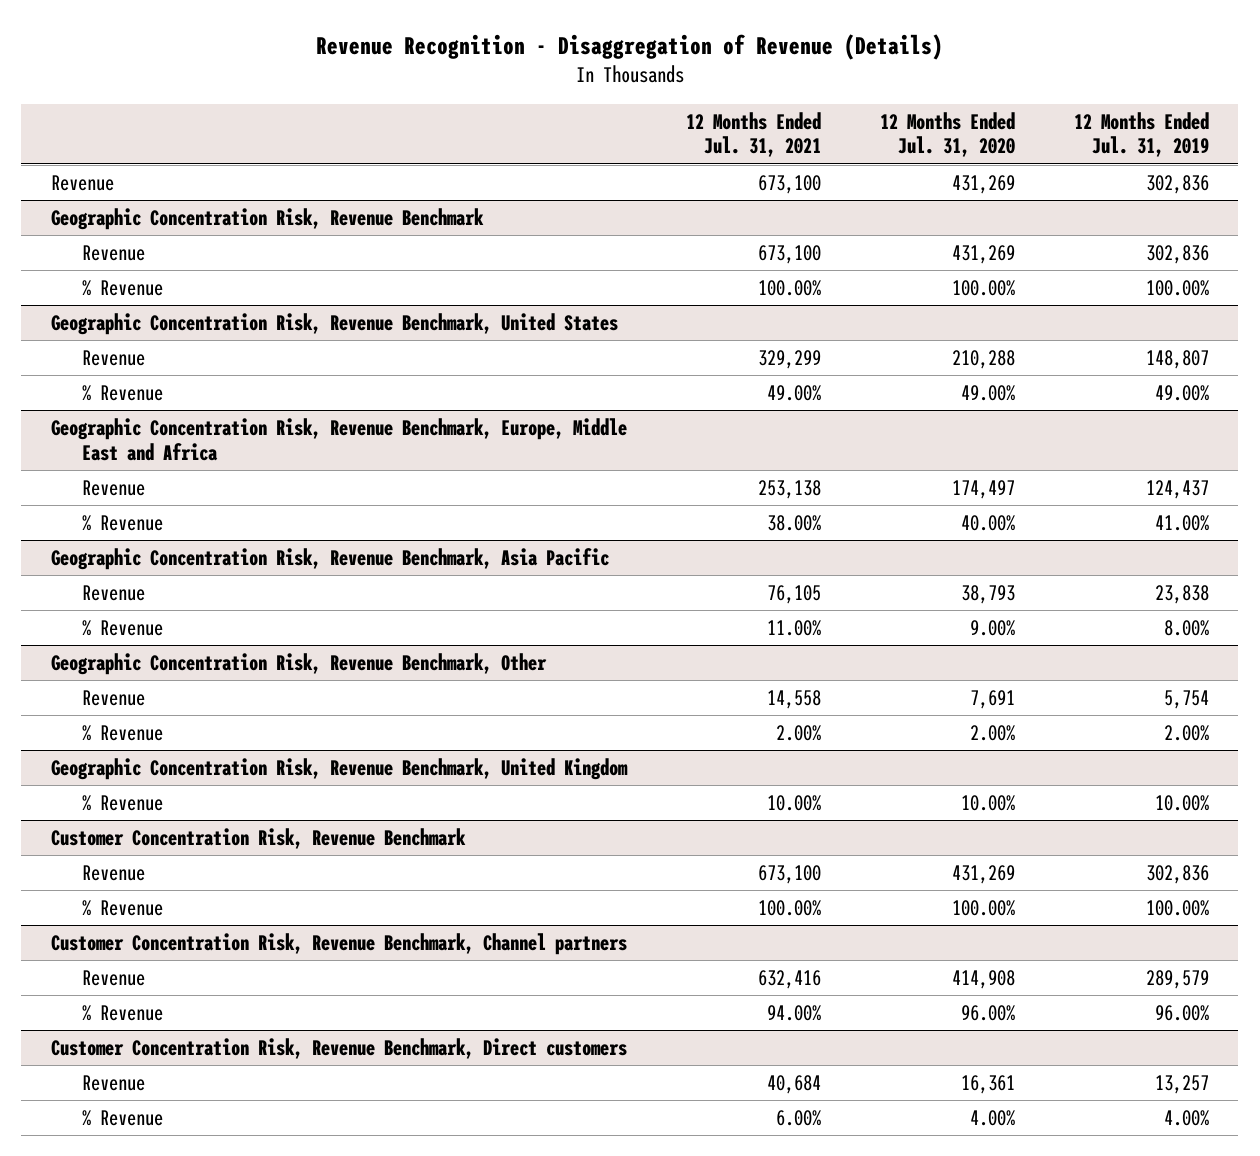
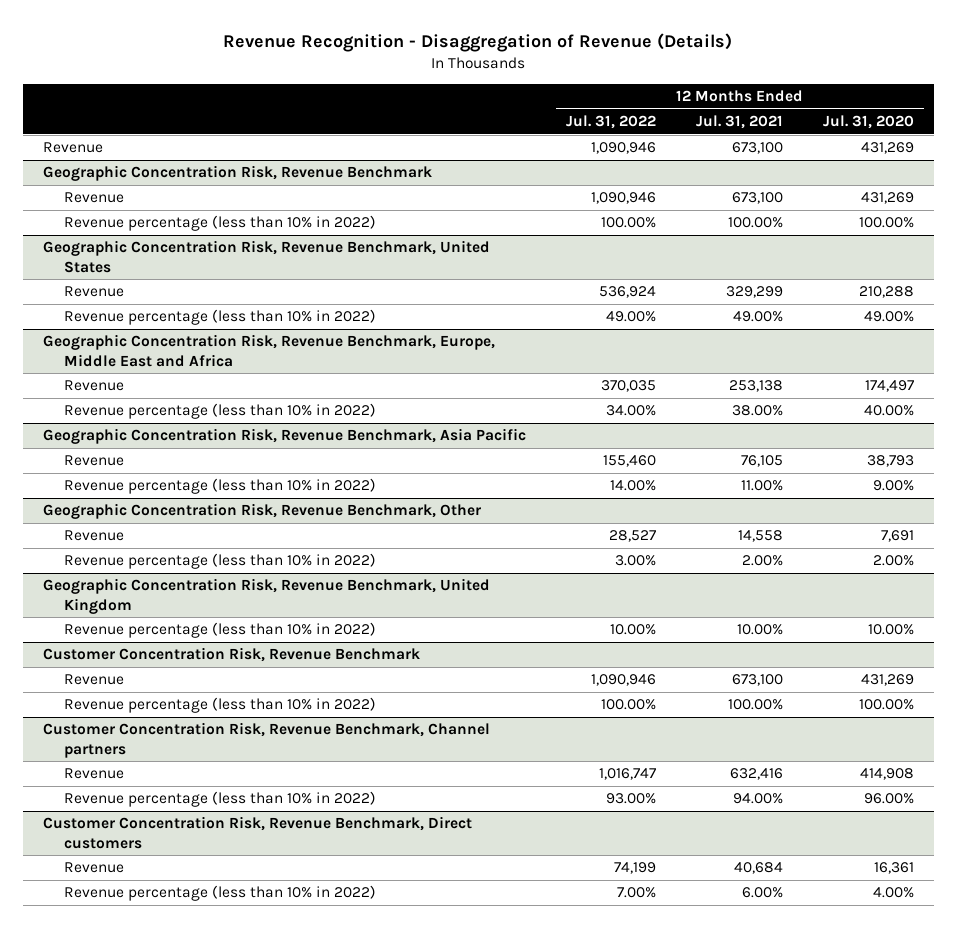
[1073,111,1209,158] 12 Months Ended Jul. 31, 2019 -> none
none -> [565,115,656,130] Jul. 31, 2022
[82,280,164,297] % Revenue -> [64,215,377,232] Revenue percentage (less than 10% in 2022)
[82,385,164,402] % Revenue -> [64,309,377,326] Revenue percentage (less than 10% in 2022)
[82,515,164,532] % Revenue -> [64,403,377,420] Revenue percentage (less than 10% in 2022)
[82,620,164,637] % Revenue -> [64,478,377,495] Revenue percentage (less than 10% in 2022)
[82,725,164,742] % Revenue -> [64,553,377,570] Revenue percentage (less than 10% in 2022)
[82,795,164,812] % Revenue -> [64,622,377,639] Revenue percentage (less than 10% in 2022)
[82,900,164,917] % Revenue -> [64,697,377,714] Revenue percentage (less than 10% in 2022)
[82,1005,164,1022] % Revenue -> [64,791,377,808] Revenue percentage (less than 10% in 2022)
[82,1110,164,1127] % Revenue -> [64,885,377,902] Revenue percentage (less than 10% in 2022)

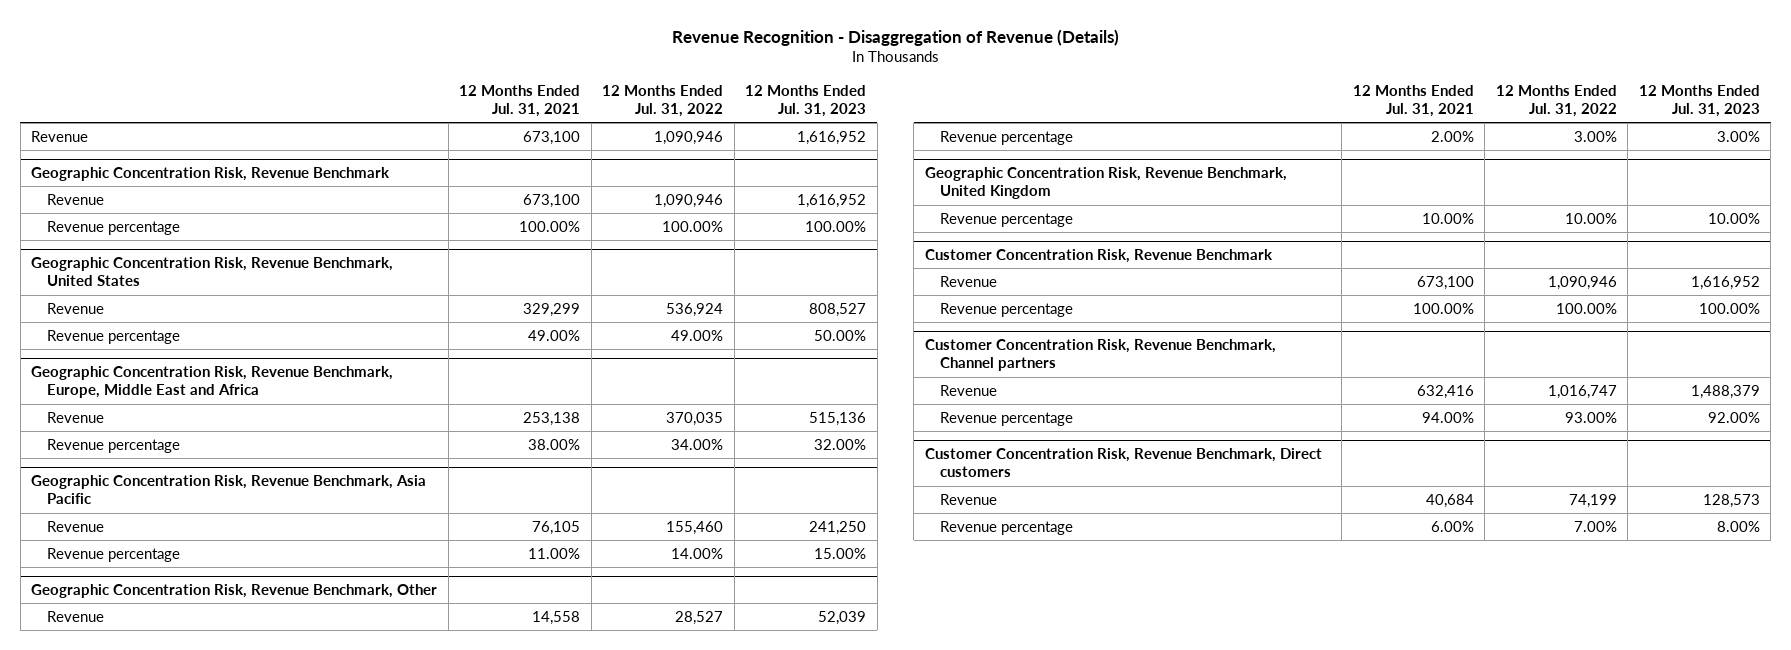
[822,115,914,130] Jul. 31, 2020 -> none
none -> [745,84,867,118] 12 Months Ended Jul. 31, 2023
[64,215,377,232] Revenue percentage (less than 10% in 2022) -> [47,220,181,235] Revenue percentage
[64,309,377,326] Revenue percentage (less than 10% in 2022) -> [47,329,181,344] Revenue percentage
[64,403,377,420] Revenue percentage (less than 10% in 2022) -> [47,438,181,453] Revenue percentage
[64,478,377,495] Revenue percentage (less than 10% in 2022) -> [47,547,181,562] Revenue percentage
[64,553,377,570] Revenue percentage (less than 10% in 2022) -> [940,130,1074,145] Revenue percentage
[64,622,377,639] Revenue percentage (less than 10% in 2022) -> [940,212,1074,227] Revenue percentage
[64,697,377,714] Revenue percentage (less than 10% in 2022) -> [940,302,1074,317] Revenue percentage
[64,791,377,808] Revenue percentage (less than 10% in 2022) -> [940,411,1074,426] Revenue percentage
[64,885,377,902] Revenue percentage (less than 10% in 2022) -> [940,520,1074,535] Revenue percentage

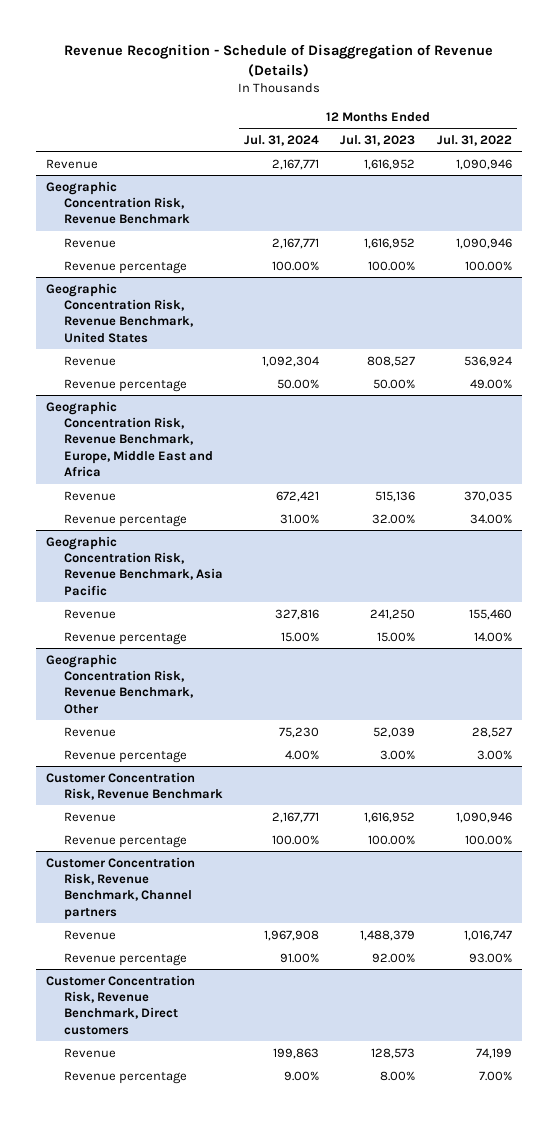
[671,28,1119,46] Revenue Recognition - Disaggregation of Revenue (Details) -> [63,44,493,78] Revenue Recognition - Schedule of Disaggregation of Revenue (Details)
[459,84,581,118] 12 Months Ended Jul. 31, 2021 -> none
none -> [244,134,320,146] Jul. 31, 2024
[924,166,1287,200] Geographic Concentration Risk, Revenue Benchmark, United Kingdom -> none
[940,212,1074,227] Revenue percentage -> none

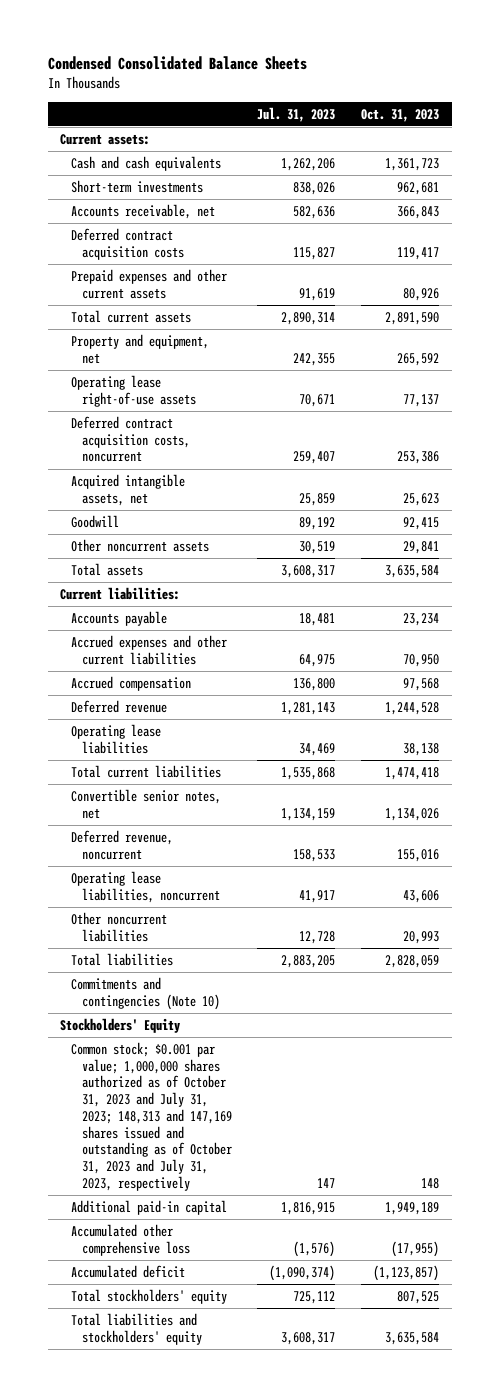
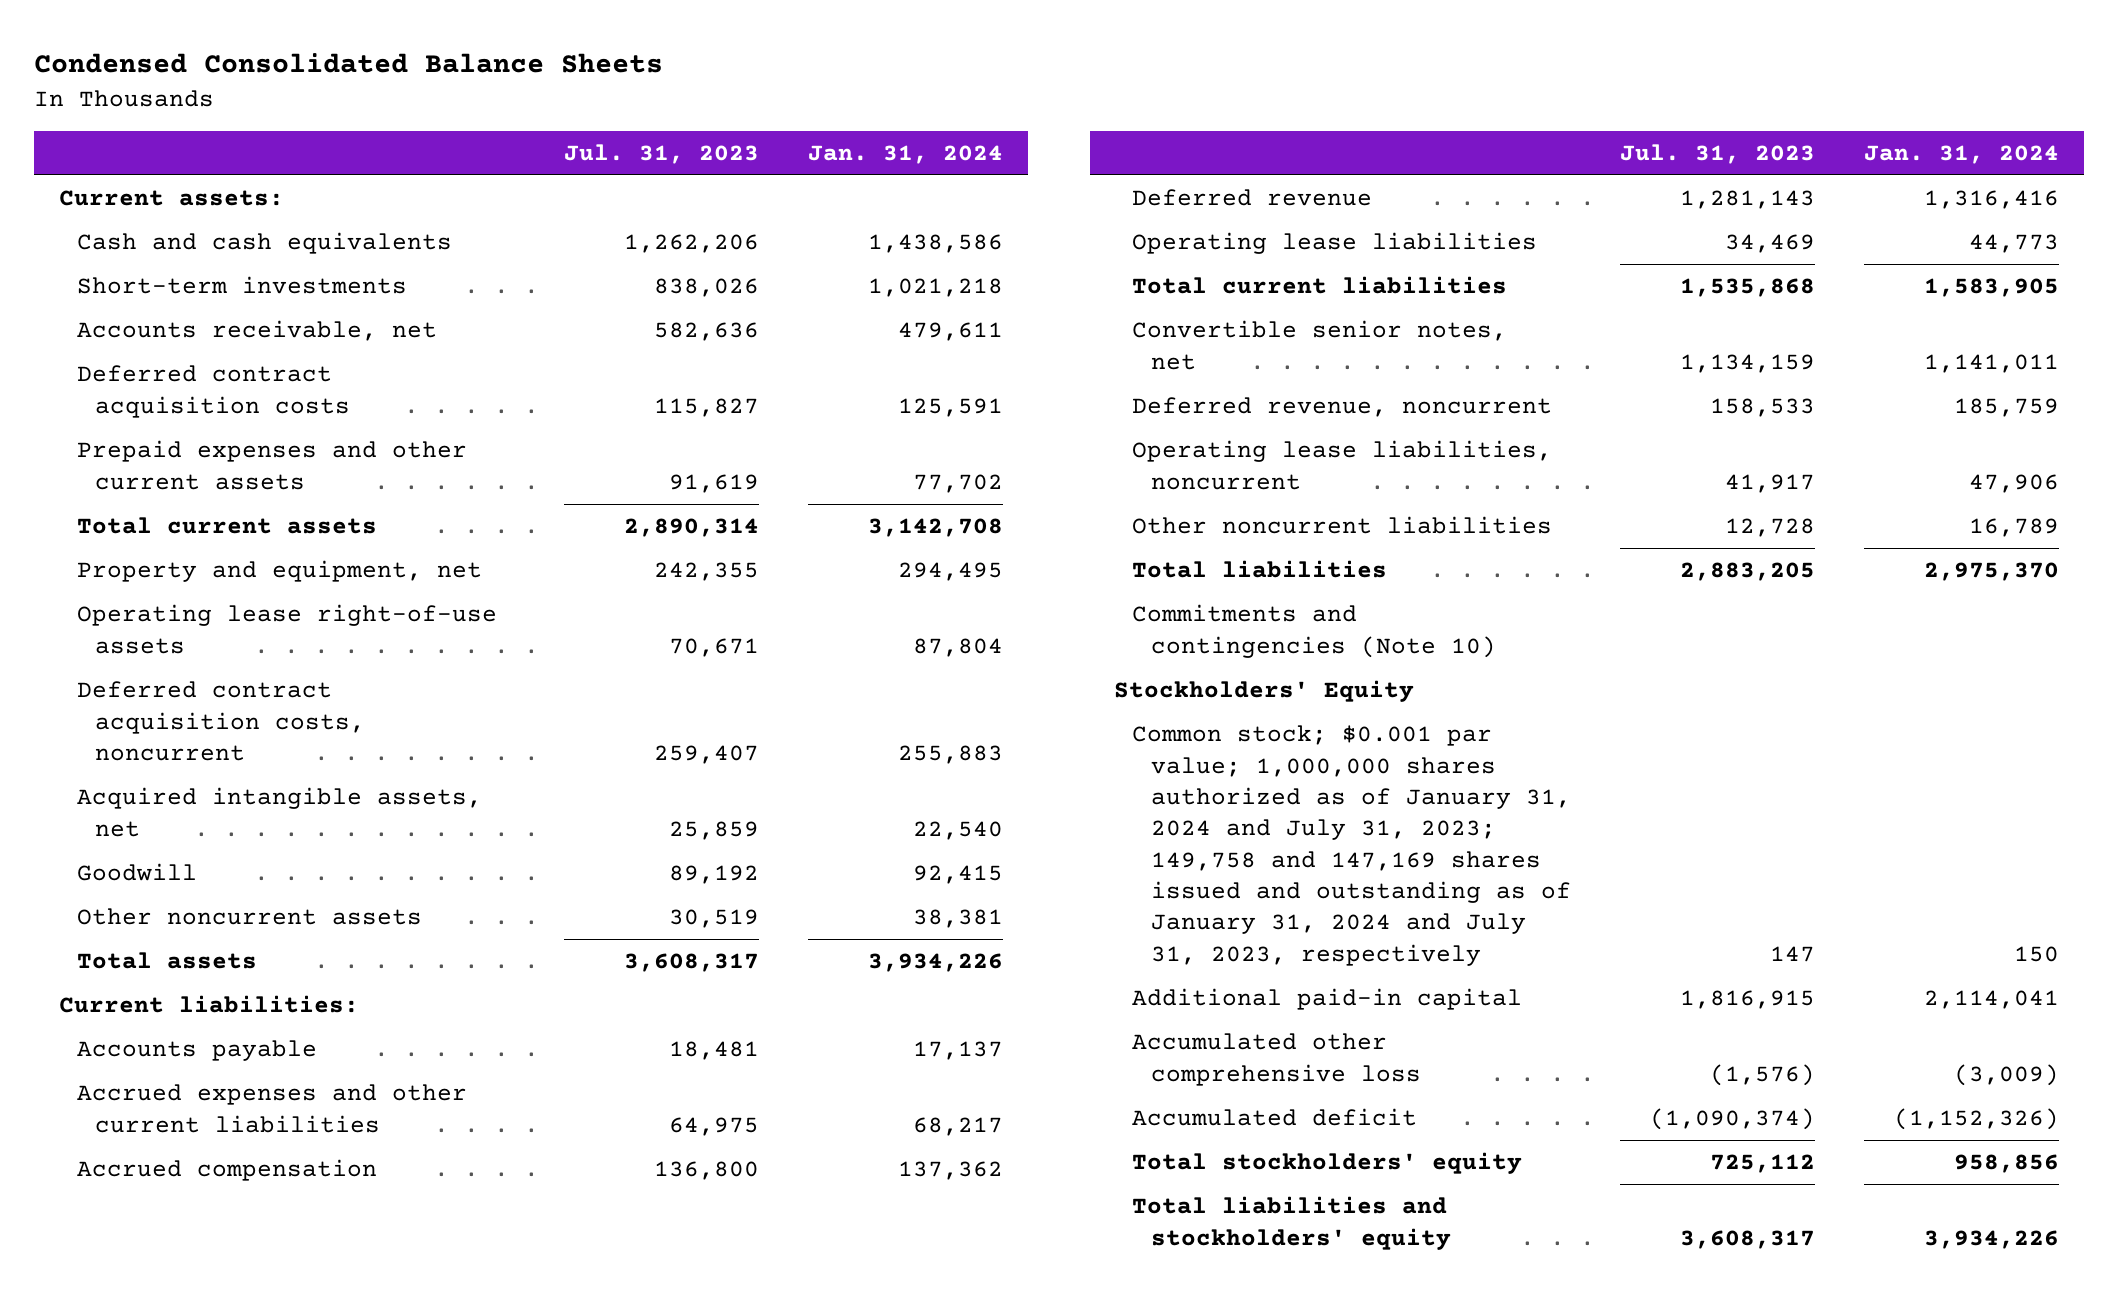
[361,108,440,122] Oct. 31, 2023 -> none
none -> [808,144,1004,164] Jan. 31, 2024
[71,1041,232,1191] Common stock; $0.001 par value; 1,000,000 shares authorized as of October 31, 2023 and July 31, 2023; 148,313 and 147,169 shares issued and outstanding as of October 31, 2023 and July 31, 2023, respectively -> [1132,725,1571,966] Common stock; $0.001 par value; 1,000,000 shares authorized as of January 31, 2024 and July 31, 2023; 149,758 and 147,169 shares issued and outstanding as of January 31, 2024 and July 31, 2023, respectively

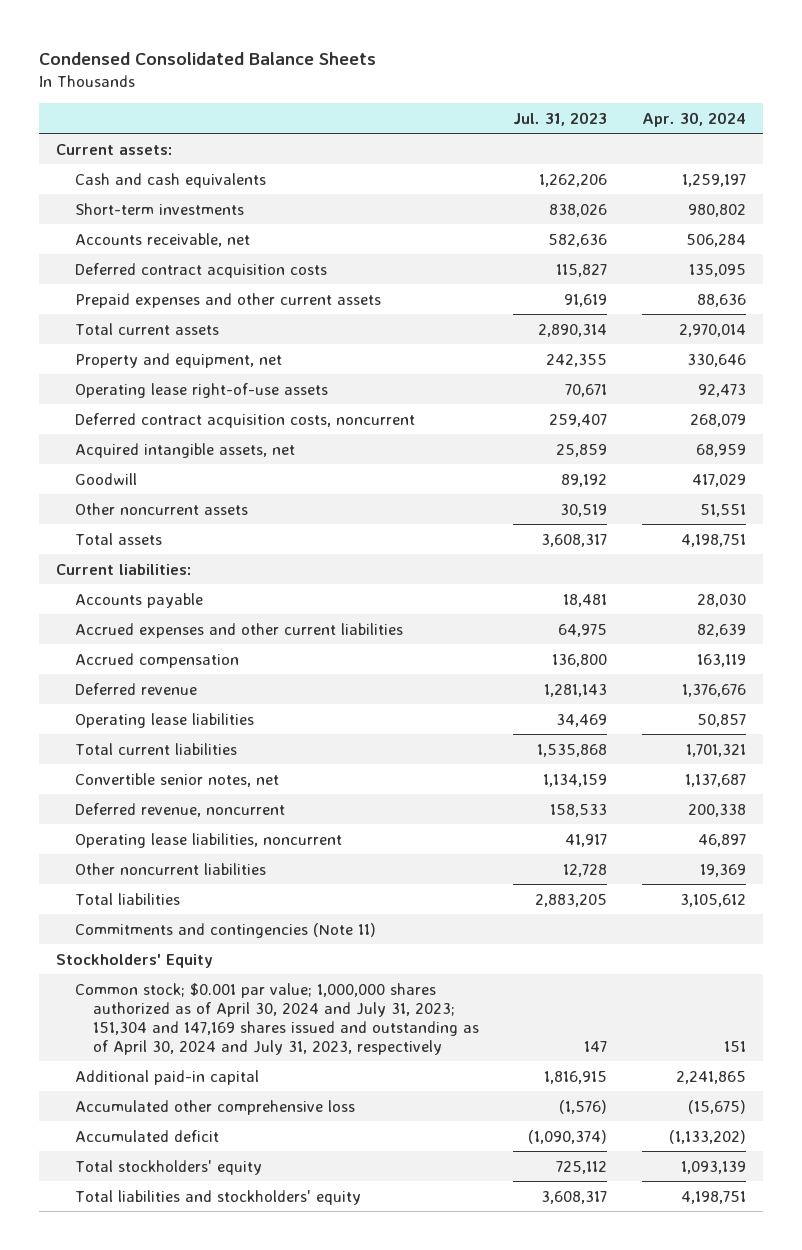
[808,144,1004,164] Jan. 31, 2024 -> none
none -> [641,111,746,127] Apr. 30, 2024
[1132,604,1496,658] Commitments and contingencies (Note 10) -> [74,922,376,938] Commitments and contingencies (Note 11)
[1132,725,1571,966] Common stock; $0.001 par value; 1,000,000 shares authorized as of January 31, 2024 and July 31, 2023; 149,758 and 147,169 shares issued and outstanding as of January 31, 2024 and July 31, 2023, respectively -> [74,982,480,1055] Common stock; $0.001 par value; 1,000,000 shares authorized as of April 30, 2024 and July 31, 2023; 151,304 and 147,169 shares issued and outstanding as of April 30, 2024 and July 31, 2023, respectively

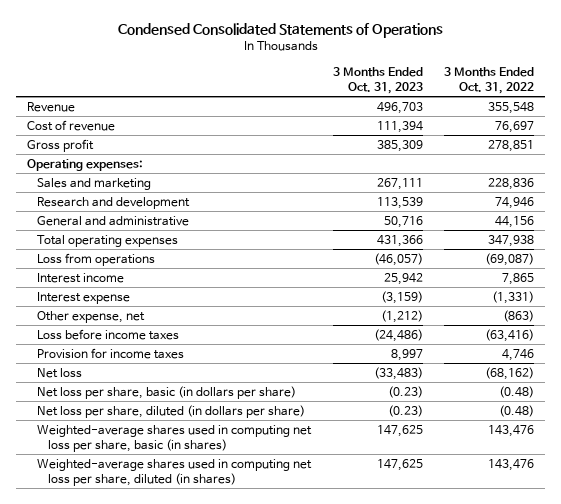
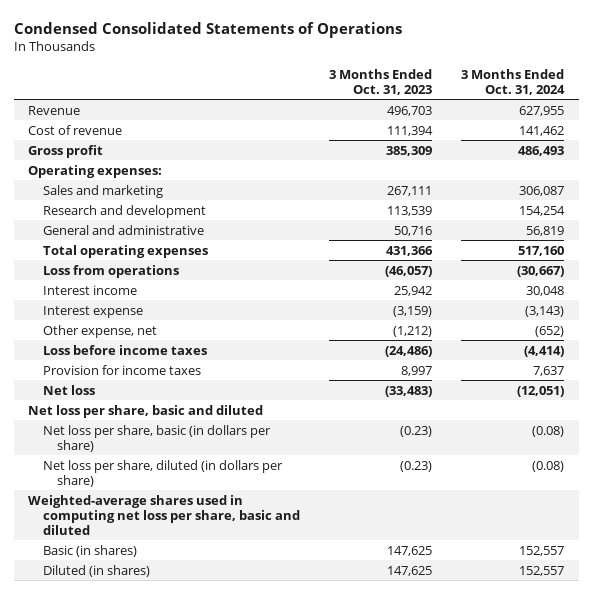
[444,66,535,95] 3 Months Ended Oct. 31, 2022 -> none
none -> [461,68,566,95] 3 Months Ended Oct. 31, 2024
none -> [28,404,264,418] Net loss per share, basic and diluted
none -> [28,494,300,535] Weighted-average shares used in computing net loss per share, basic and diluted
[37,424,313,452] Weighted-average shares used in computing net loss per share, basic (in shares) -> [42,544,137,557] Basic (in shares)
[37,458,313,486] Weighted-average shares used in computing net loss per share, diluted (in shares) -> [42,564,150,577] Diluted (in shares)

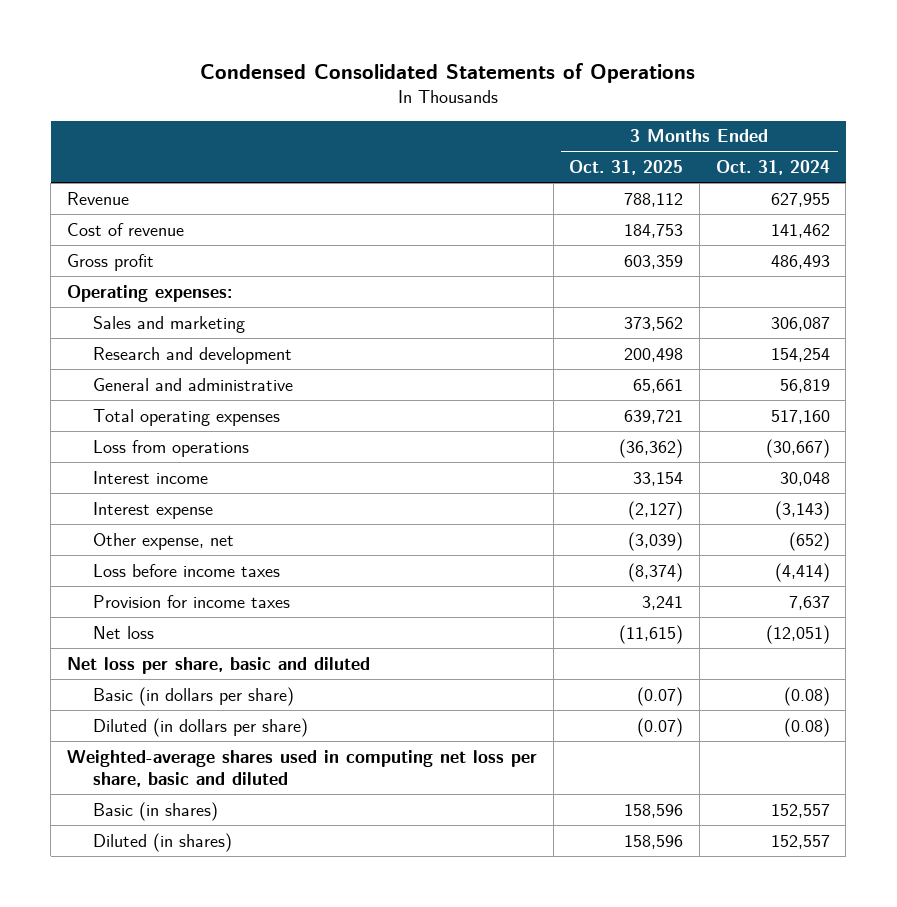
[329,68,433,95] 3 Months Ended Oct. 31, 2023 -> none
none -> [569,160,684,176] Oct. 31, 2025
[42,424,271,452] Net loss per share, basic (in dollars per share) -> [92,686,294,706] Basic (in dollars per share)
[42,459,283,487] Net loss per share, diluted (in dollars per share) -> [92,717,308,737] Diluted (in dollars per share)

